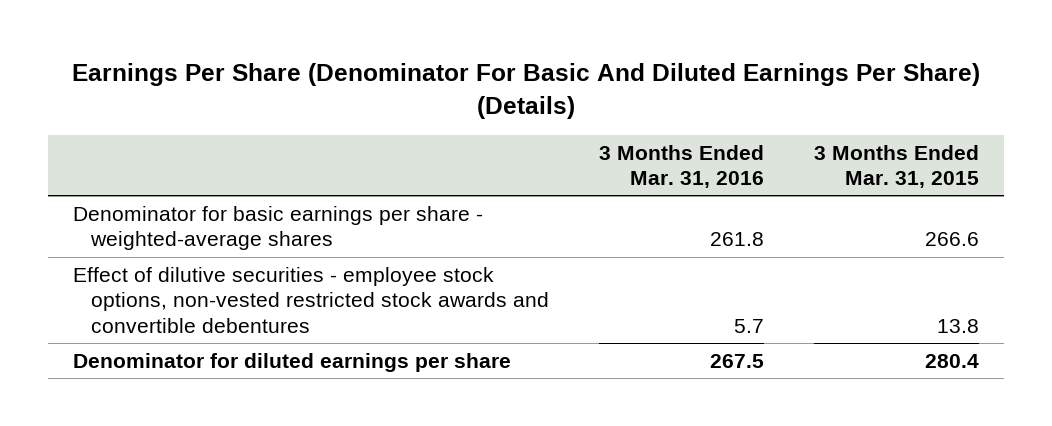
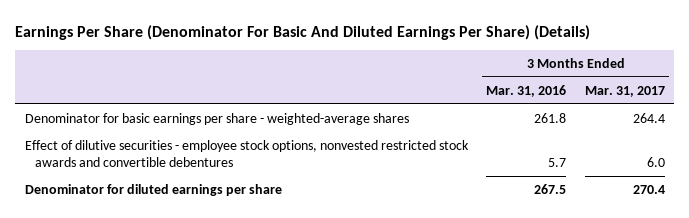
[813,144,979,189] 3 Months Ended Mar. 31, 2015 -> none
none -> [584,85,665,97] Mar. 31, 2017
[72,266,549,333] Effect of dilutive securities - employee stock options, non-vested restricted stock awards and convertible debentures -> [24,139,469,167] Effect of dilutive securities - employee stock options, nonvested restricted stock awards and convertible debentures

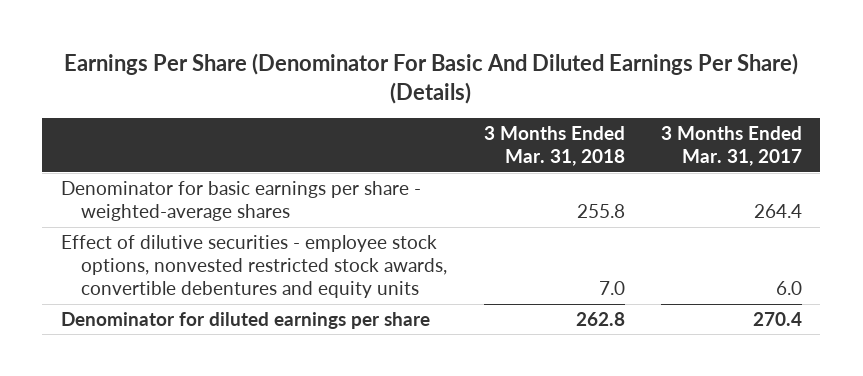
[486,84,567,97] Mar. 31, 2016 -> none
none -> [483,126,625,167] 3 Months Ended Mar. 31, 2018
[24,139,469,167] Effect of dilutive securities - employee stock options, nonvested restricted stock awards and convertible debentures -> [60,234,448,299] Effect of dilutive securities - employee stock options, nonvested restricted stock awards, convertible debentures and equity units

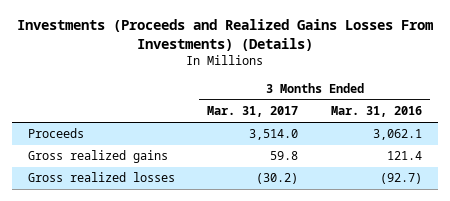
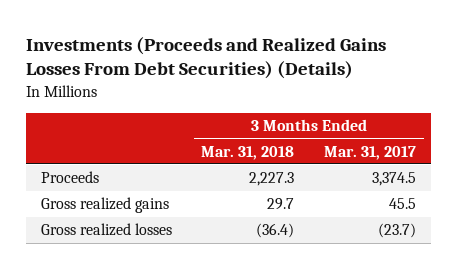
[16,19,433,52] Investments (Proceeds and Realized Gains Losses From Investments) (Details) -> [25,36,386,80] Investments (Proceeds and Realized Gains Losses From Debt Securities) (Details)
[330,106,422,118] Mar. 31, 2016 -> none
none -> [201,145,295,160] Mar. 31, 2018
[249,129,299,141] 3,514.0 -> [372,172,417,187] 3,374.5
[270,151,299,161] 59.8 -> [389,198,417,210] 45.5
[256,173,299,185] (30.2) -> [378,223,417,239] (23.7)

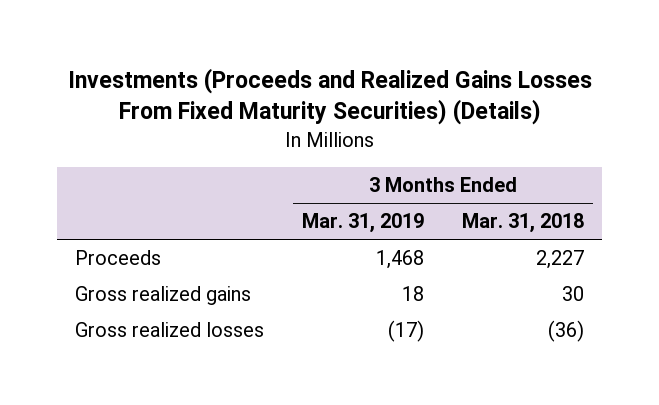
[25,36,386,80] Investments (Proceeds and Realized Gains Losses From Debt Securities) (Details) -> [67,67,592,126] Investments (Proceeds and Realized Gains Losses From Fixed Maturity Securities) (Details)
[324,145,417,160] Mar. 31, 2017 -> none
none -> [302,213,425,234] Mar. 31, 2019
[249,172,295,187] 2,227.3 -> [535,250,584,270] 2,227
[267,198,295,211] 29.7 -> [561,286,584,302] 30
[256,223,295,239] (36.4) -> [547,320,584,343] (36)

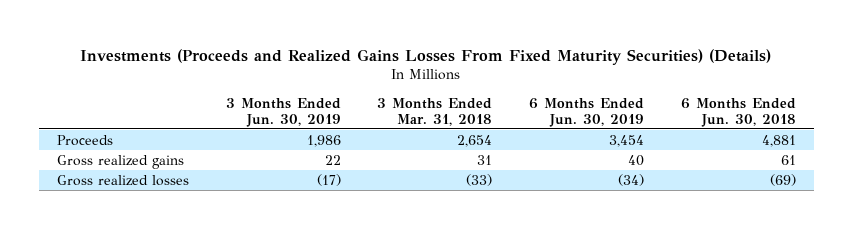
[302,213,425,234] Mar. 31, 2019 -> none
none -> [225,97,341,127] 3 Months Ended Jun. 30, 2019
none -> [529,97,645,127] 6 Months Ended Jun. 30, 2019
none -> [680,97,796,127] 6 Months Ended Jun. 30, 2018
[535,250,584,270] 2,227 -> [457,134,493,147] 2,654
[561,286,584,302] 30 -> [477,154,493,165] 31
[547,320,584,343] (36) -> [466,173,493,186] (33)

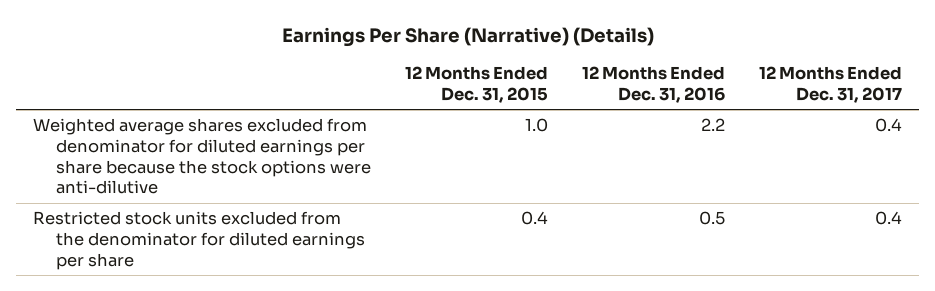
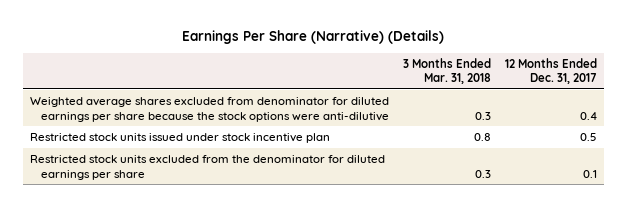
[404,66,548,103] 12 Months Ended Dec. 31, 2015 -> none
[582,66,726,103] 12 Months Ended Dec. 31, 2016 -> none
none -> [403,57,492,85] 3 Months Ended Mar. 31, 2018
none -> [29,133,330,144] Restricted stock units issued under stock incentive plan
[875,211,903,226] 0.4 -> [583,169,598,178] 0.1

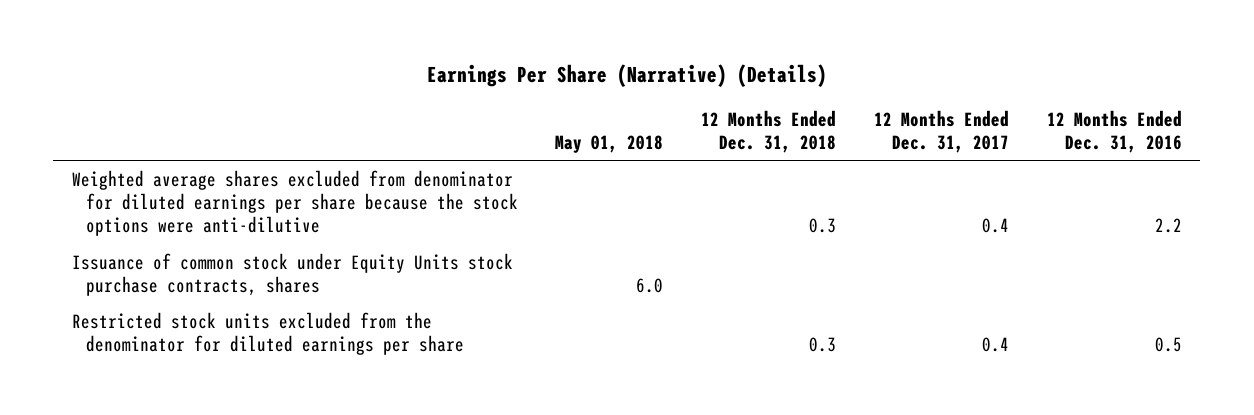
[403,57,492,85] 3 Months Ended Mar. 31, 2018 -> none
none -> [555,135,664,154] May 01, 2018
none -> [701,109,837,154] 12 Months Ended Dec. 31, 2018
none -> [1046,109,1182,154] 12 Months Ended Dec. 31, 2016
[29,133,330,144] Restricted stock units issued under stock incentive plan -> none
none -> [71,252,513,296] Issuance of common stock under Equity Units stock purchase contracts, shares
[583,169,598,178] 0.1 -> [981,336,1009,352] 0.4

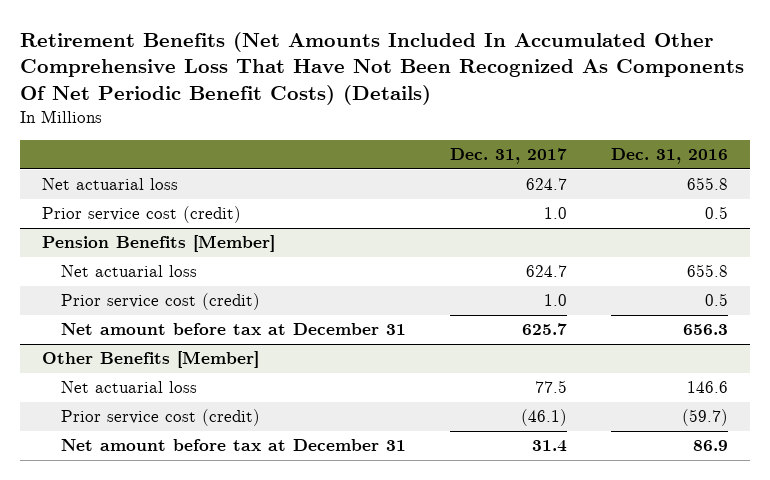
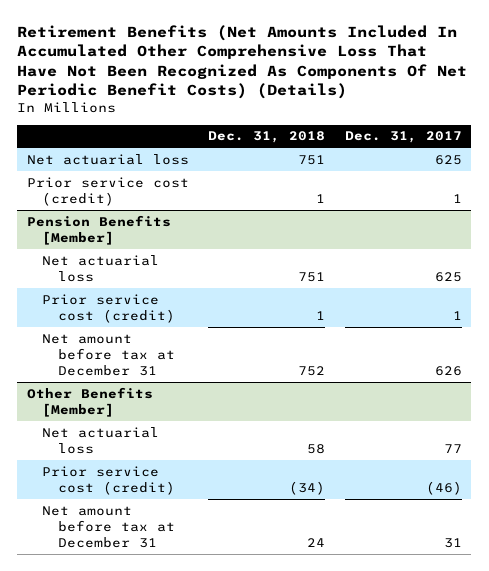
[610,148,728,165] Dec. 31, 2016 -> none
none -> [208,131,326,144] Dec. 31, 2018
[526,178,568,191] 624.7 -> [434,154,462,165] 625
[544,207,568,220] 1.0 -> [452,193,462,203] 1
[526,265,568,278] 624.7 -> [434,271,462,282] 625
[544,294,568,307] 1.0 -> [452,310,462,320] 1
[522,323,568,336] 625.7 -> [434,366,462,377] 626
[535,380,568,394] 77.5 -> [443,443,462,453] 77
[521,409,568,427] (46.1) -> [425,480,462,495] (46)
[532,440,568,453] 31.4 -> [443,538,462,549] 31

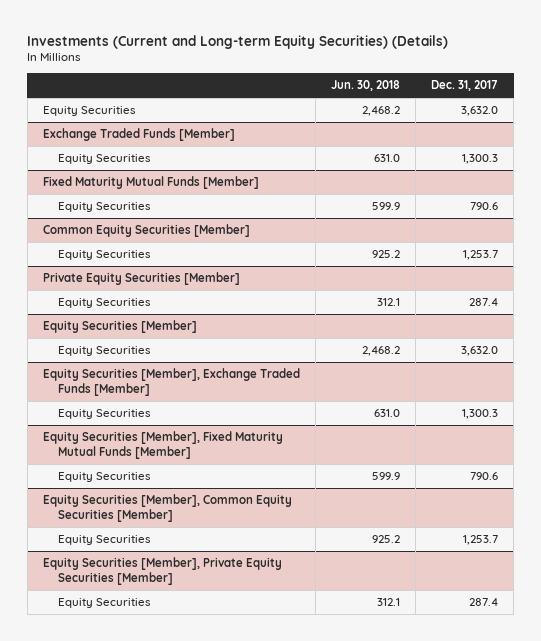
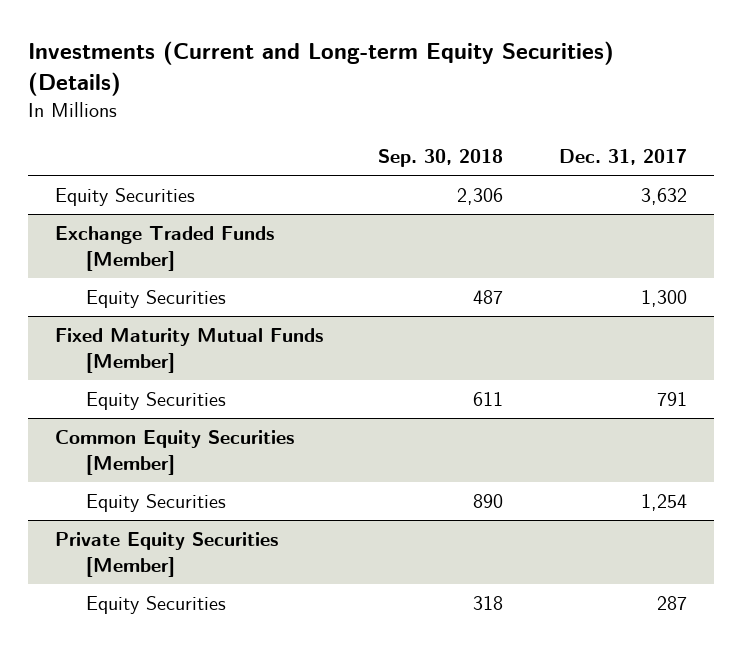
[331,80,401,92] Jun. 30, 2018 -> none
none -> [378,149,504,168] Sep. 30, 2018
[461,106,499,117] 3,632.0 -> [640,188,687,206] 3,632
[462,154,499,165] 1,300.3 -> [640,290,687,308] 1,300
[470,202,499,211] 790.6 -> [656,392,687,407] 791
[463,250,499,261] 1,253.7 -> [640,494,687,512] 1,254
[42,320,197,334] Equity Securities [Member] -> none
[58,346,152,357] Equity Securities -> none
[42,368,300,397] Equity Securities [Member], Exchange Traded Funds [Member] -> none
[58,409,152,420] Equity Securities -> none
[42,431,283,460] Equity Securities [Member], Fixed Maturity Mutual Funds [Member] -> none
[58,472,152,483] Equity Securities -> none
[42,494,292,523] Equity Securities [Member], Common Equity Securities [Member] -> none
[58,535,152,546] Equity Securities -> none
[42,557,282,586] Equity Securities [Member], Private Equity Securities [Member] -> none
[58,598,152,609] Equity Securities -> none
[469,298,499,307] 287.4 -> [656,596,687,611] 287

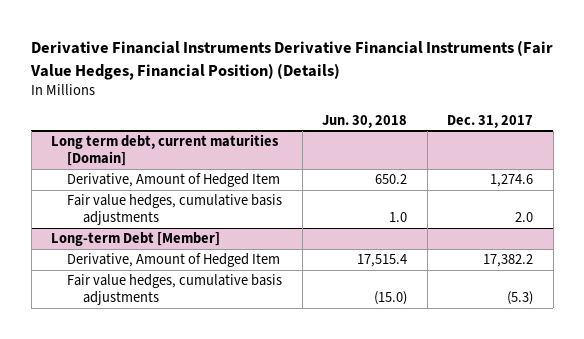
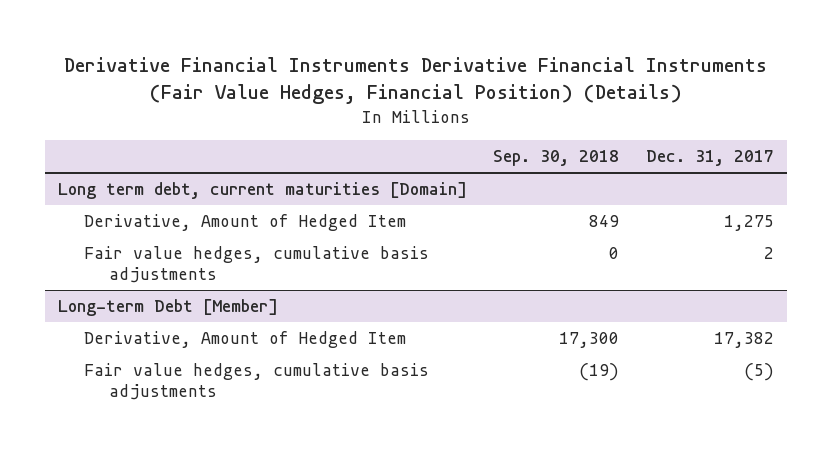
[322,114,408,128] Jun. 30, 2018 -> none
none -> [493,150,620,167] Sep. 30, 2018
[490,174,534,188] 1,274.6 -> [723,215,774,232] 1,275
[515,212,534,223] 2.0 -> [763,247,774,260] 2
[483,254,534,268] 17,382.2 -> [713,332,774,349] 17,382
[507,291,534,306] (5.3) -> [743,363,774,382] (5)

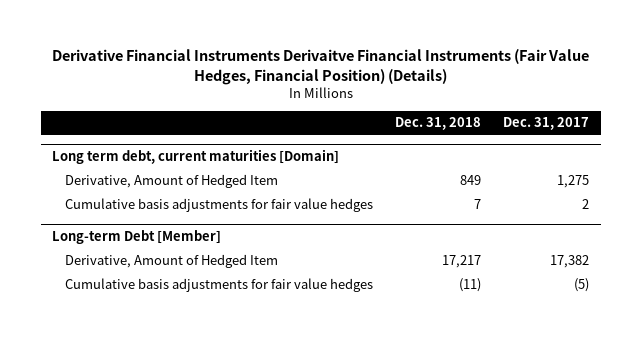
[63,56,767,105] Derivative Financial Instruments Derivative Financial Instruments (Fair Value Hedges, Financial Position) (Details) -> [51,48,589,85] Derivative Financial Instruments Derivaitve Financial Instruments (Fair Value Hedges, Financial Position) (Details)
[493,150,620,167] Sep. 30, 2018 -> none
none -> [395,117,482,131] Dec. 31, 2018
[83,246,429,284] Fair value hedges, cumulative basis adjustments -> [64,197,373,212] Cumulative basis adjustments for fair value hedges
[83,363,429,401] Fair value hedges, cumulative basis adjustments -> [64,277,373,292] Cumulative basis adjustments for fair value hedges

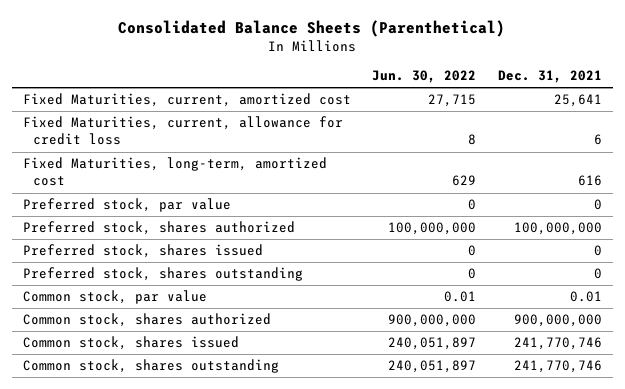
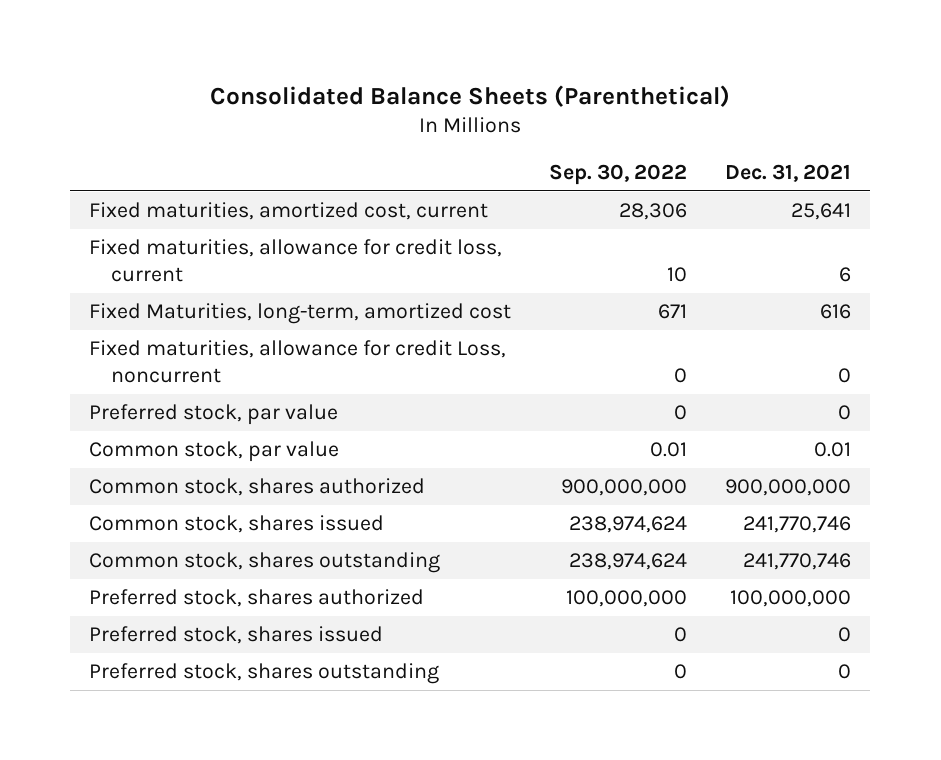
[372,70,477,84] Jun. 30, 2022 -> none
none -> [549,163,688,185] Sep. 30, 2022
[22,93,351,108] Fixed Maturities, current, amortized cost -> [89,202,489,221] Fixed maturities, amortized cost, current
[22,116,343,146] Fixed Maturities, current, allowance for credit loss -> [89,239,503,283] Fixed maturities, allowance for credit loss, current
none -> [89,340,507,384] Fixed maturities, allowance for credit Loss, noncurrent
[22,221,295,236] Preferred stock, shares authorized -> [89,589,425,608] Preferred stock, shares authorized
[22,244,263,259] Preferred stock, shares issued -> [89,626,384,645] Preferred stock, shares issued
[22,267,303,282] Preferred stock, shares outstanding -> [89,663,440,685] Preferred stock, shares outstanding

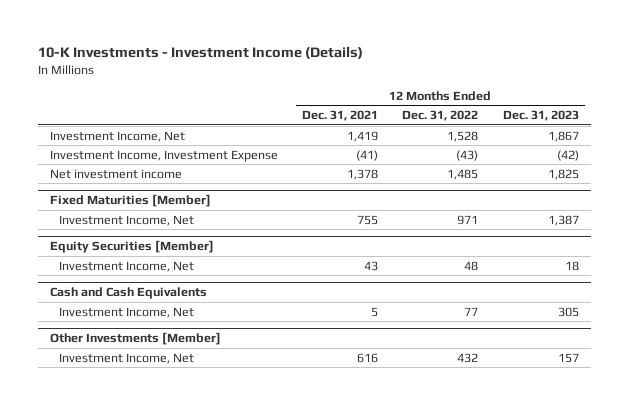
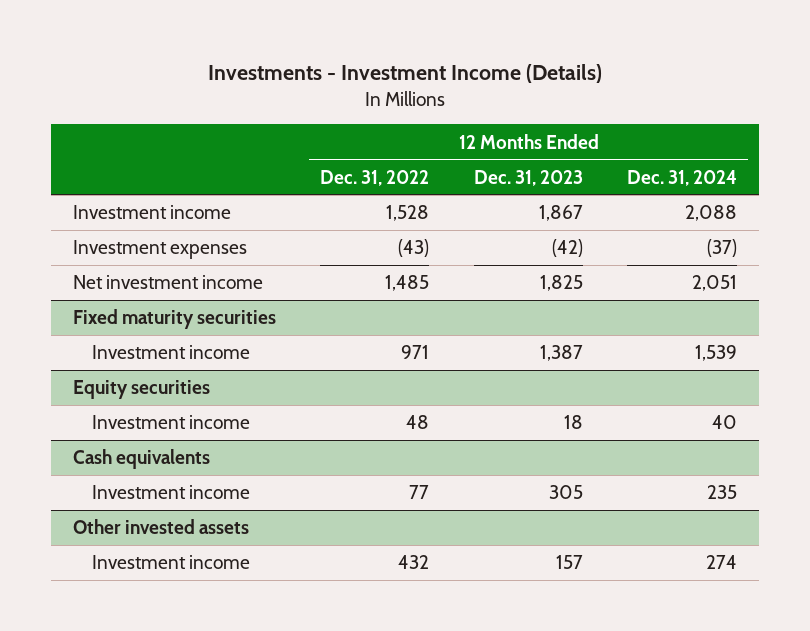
[37,46,363,60] 10-K Investments - Investment Income (Details) -> [207,64,602,84] Investments - Investment Income (Details)
[302,110,379,122] Dec. 31, 2021 -> none
none -> [626,169,737,186] Dec. 31, 2024
[49,130,185,142] Investment Income, Net -> [72,205,231,220] Investment income
[49,149,278,162] Investment Income, Investment Expense -> [72,240,247,260] Investment expenses
[49,194,211,208] Fixed Maturities [Member] -> [72,309,276,330] Fixed maturity securities
[59,214,195,226] Investment Income, Net -> [91,345,250,360] Investment income
[49,240,214,254] Equity Securities [Member] -> [72,380,210,400] Equity securities
[59,260,195,272] Investment Income, Net -> [91,415,250,430] Investment income
[49,287,207,300] Cash and Cash Equivalents -> [72,449,210,470] Cash equivalents
[59,306,195,318] Investment Income, Net -> [91,485,250,500] Investment income
[49,332,221,346] Other Investments [Member] -> [72,519,249,535] Other invested assets
[59,352,195,364] Investment Income, Net -> [91,555,250,570] Investment income

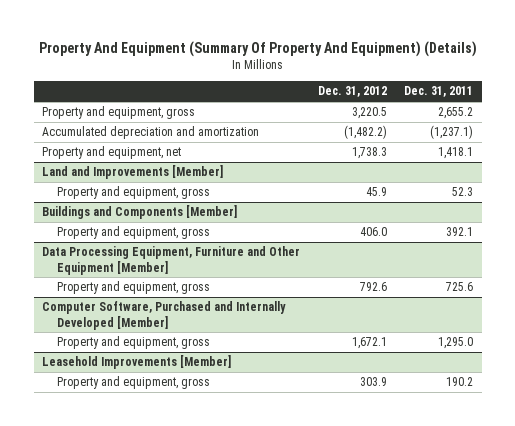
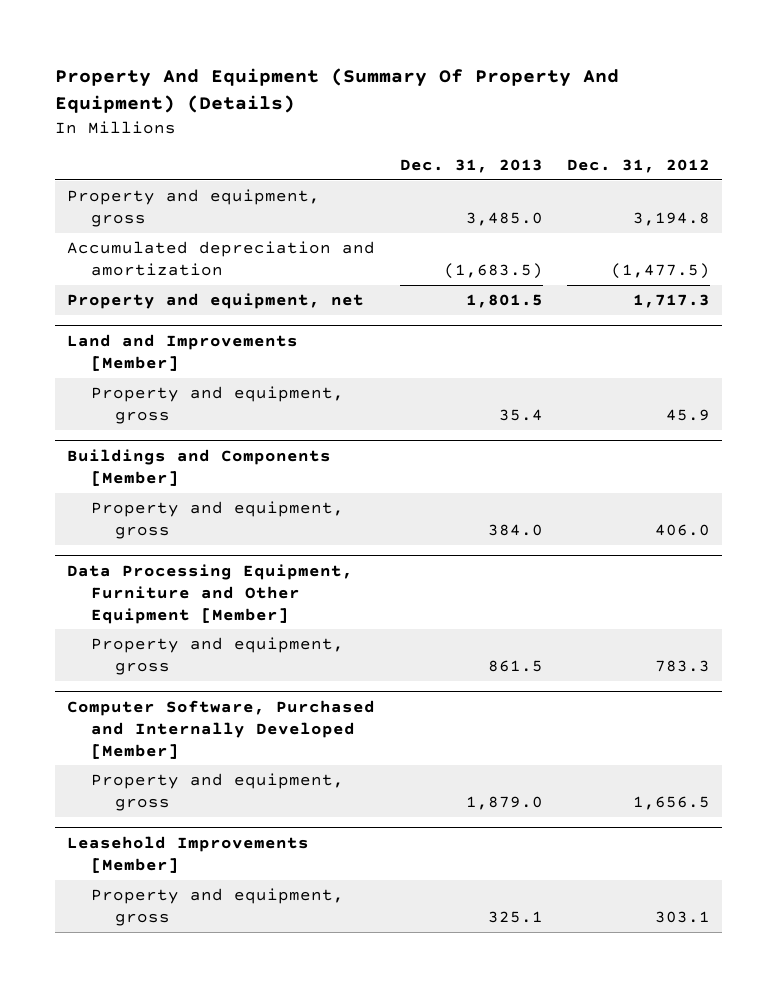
[403,86,473,98] Dec. 31, 2011 -> none
none -> [399,159,543,174] Dec. 31, 2013
[351,107,387,120] 3,220.5 -> [632,211,710,226] 3,194.8
[343,125,387,140] (1,482.2) -> [610,262,710,279] (1,477.5)
[351,147,387,160] 1,738.3 -> [632,294,710,309] 1,717.3
[359,282,387,292] 792.6 -> [654,659,710,672] 783.3
[351,337,387,350] 1,672.1 -> [632,795,710,810] 1,656.5
[359,377,387,387] 303.9 -> [654,910,710,923] 303.1

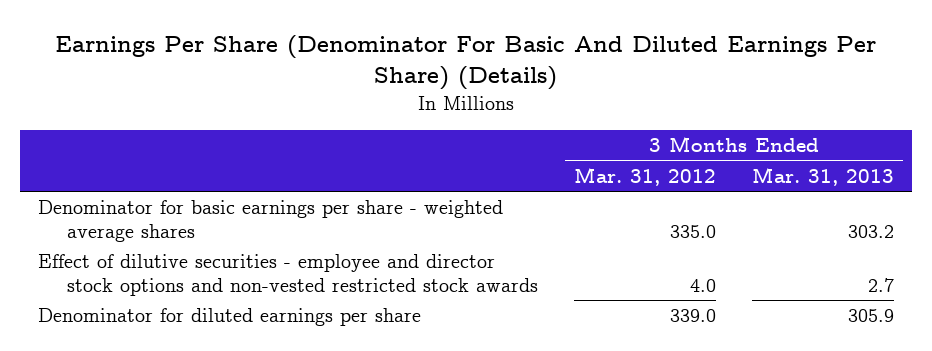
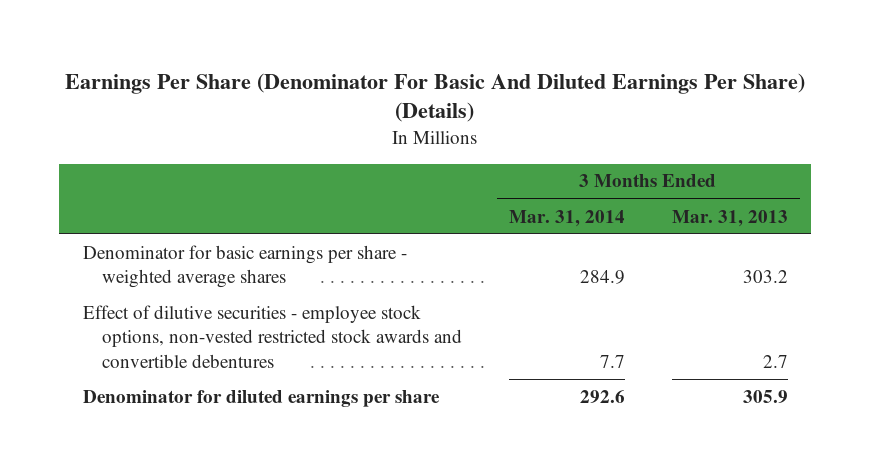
[573,166,716,186] Mar. 31, 2012 -> none
none -> [508,209,625,227] Mar. 31, 2014
[38,254,538,296] Effect of dilutive securities - employee and director stock options and non-vested restricted stock awards -> [82,304,462,368] Effect of dilutive securities - employee stock options, non-vested restricted stock awards and convertible debentures

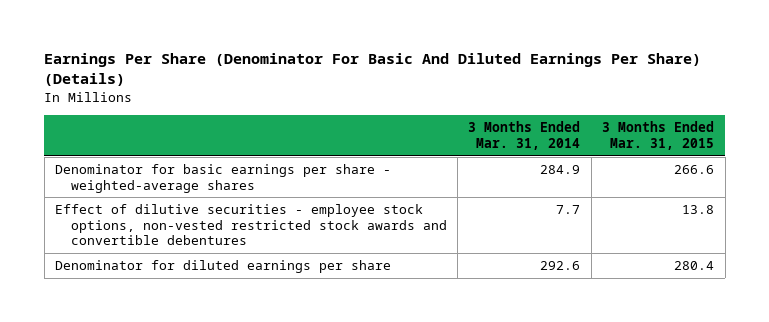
[671,209,788,227] Mar. 31, 2013 -> none
none -> [602,121,715,150] 3 Months Ended Mar. 31, 2015
[82,244,407,289] Denominator for basic earnings per share - weighted average shares -> [54,164,391,193] Denominator for basic earnings per share - weighted-average shares

